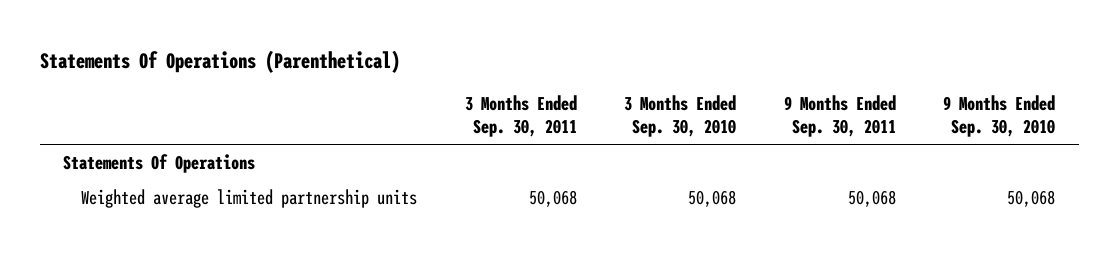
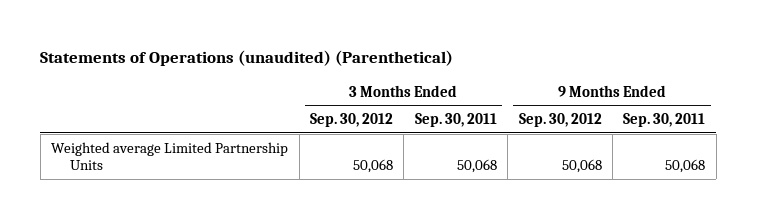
[39,50,400,74] Statements Of Operations (Parenthetical) -> [40,50,454,67] Statements of Operations (unaudited) (Parenthetical)
[624,95,737,138] 3 Months Ended Sep. 30, 2010 -> none
[943,95,1056,138] 9 Months Ended Sep. 30, 2010 -> none
none -> [310,113,394,128] Sep. 30, 2012
none -> [518,113,602,128] Sep. 30, 2012
[63,153,256,173] Statements Of Operations -> none
[81,188,418,208] Weighted average limited partnership units -> [51,141,289,171] Weighted average Limited Partnership Units

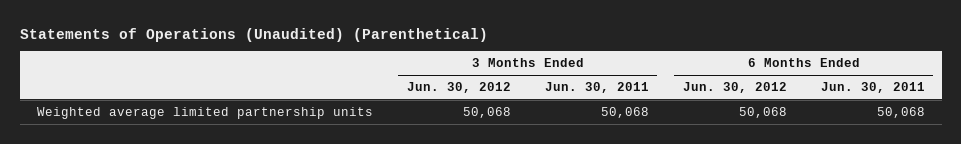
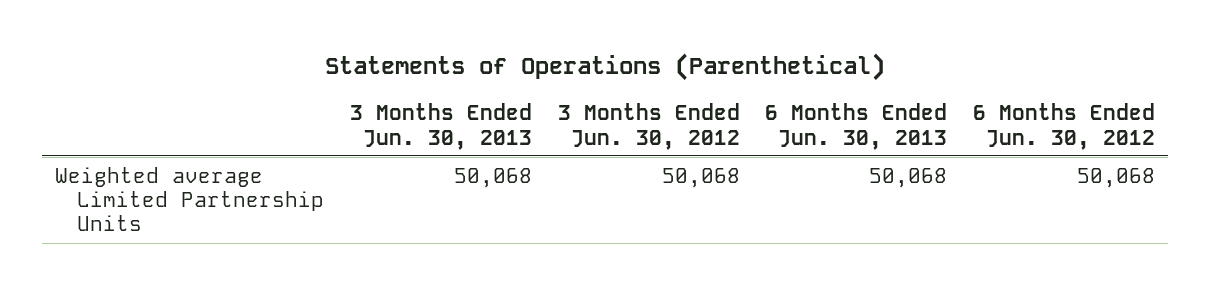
[19,27,488,42] Statements of Operations (Unaudited) (Parenthetical) -> [324,52,885,81] Statements of Operations (Parenthetical)
[544,82,649,94] Jun. 30, 2011 -> none
[820,82,925,94] Jun. 30, 2011 -> none
none -> [350,103,533,150] 3 Months Ended Jun. 30, 2013
none -> [765,103,948,150] 6 Months Ended Jun. 30, 2013
[36,106,373,119] Weighted average limited partnership units -> [54,166,325,232] Weighted average Limited Partnership Units

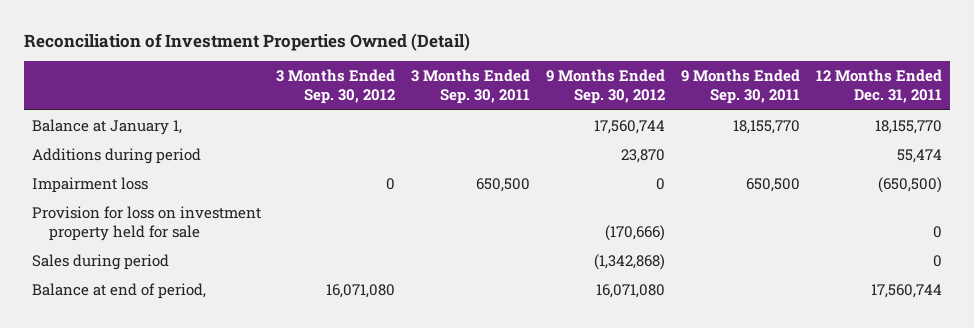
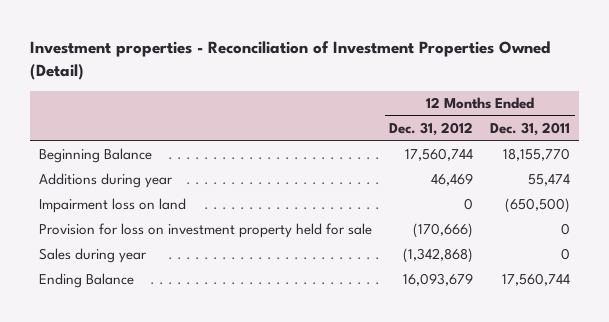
[23,32,470,51] Reconciliation of Investment Properties Owned (Detail) -> [29,41,550,81] Investment properties - Reconciliation of Investment Properties Owned (Detail)
[276,69,396,105] 3 Months Ended Sep. 30, 2012 -> none
[411,69,531,105] 3 Months Ended Sep. 30, 2011 -> none
[546,69,666,105] 9 Months Ended Sep. 30, 2012 -> none
[681,69,801,105] 9 Months Ended Sep. 30, 2011 -> none
none -> [389,122,474,137] Dec. 31, 2012
[31,118,182,135] Balance at January 1, -> [38,148,152,164] Beginning Balance
[31,147,201,164] Additions during period -> [38,173,173,189] Additions during year
[31,176,148,193] Impairment loss -> [38,198,186,214] Impairment loss on land
[31,253,169,270] Sales during period -> [38,248,147,264] Sales during year
[31,282,206,299] Balance at end of period, -> [38,273,134,289] Ending Balance

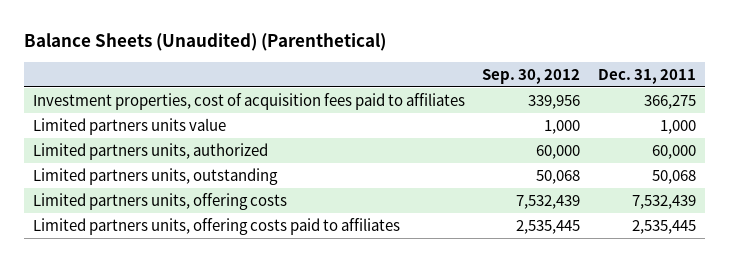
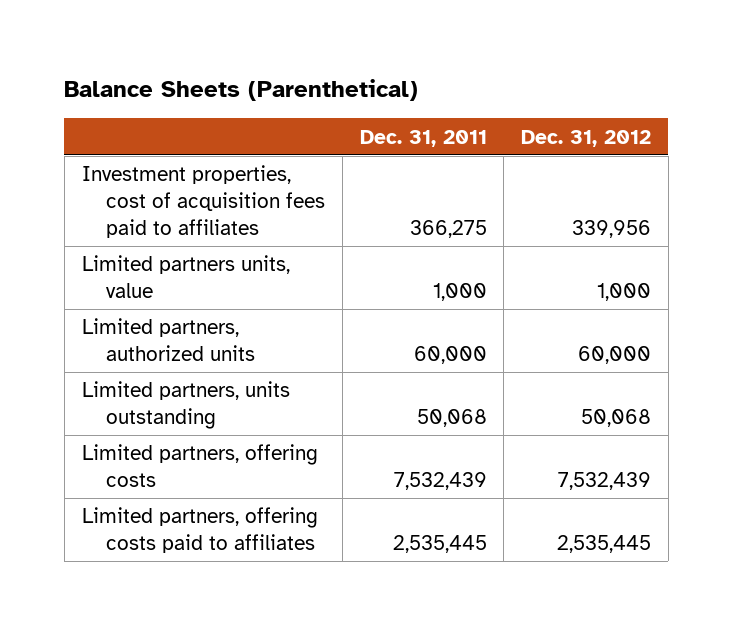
[23,33,386,52] Balance Sheets (Unaudited) (Parenthetical) -> [64,79,419,102] Balance Sheets (Parenthetical)
[482,68,581,84] Sep. 30, 2012 -> none
none -> [521,129,652,147] Dec. 31, 2012
[32,117,226,135] Limited partners units value -> [81,255,290,299] Limited partners units, value
[32,142,268,160] Limited partners units, authorized -> [81,318,256,362] Limited partners, authorized units
[32,167,278,185] Limited partners units, outstanding -> [81,381,290,430] Limited partners, units outstanding
[32,192,287,210] Limited partners units, offering costs -> [81,444,318,488] Limited partners, offering costs
[32,217,400,235] Limited partners units, offering costs paid to affiliates -> [81,507,318,554] Limited partners, offering costs paid to affiliates

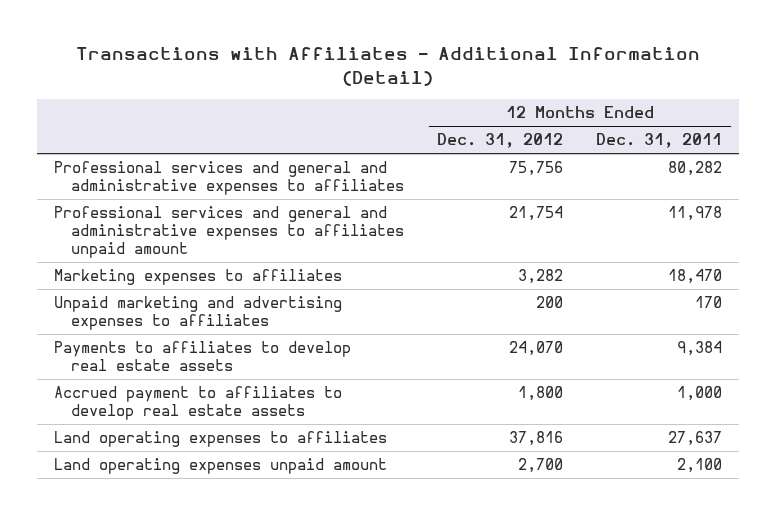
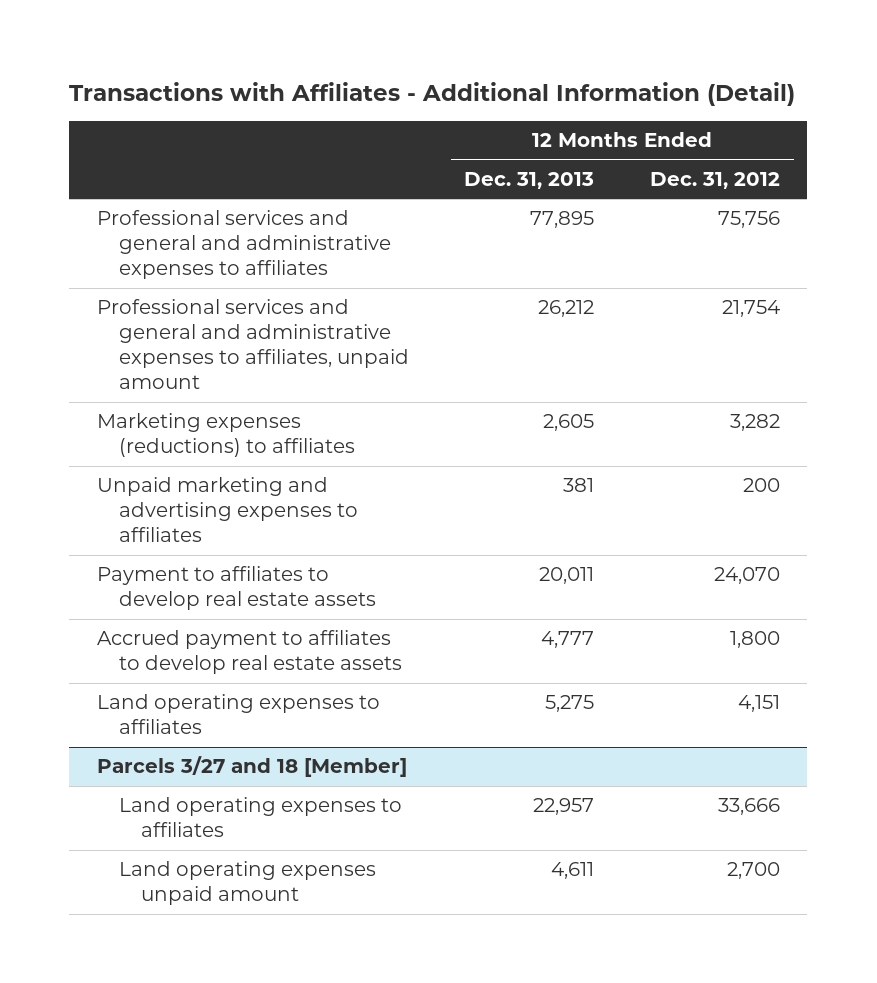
[596,133,723,149] Dec. 31, 2011 -> none
none -> [464,172,595,190] Dec. 31, 2013
[53,206,404,259] Professional services and general and administrative expenses to affiliates unpaid amount -> [96,299,410,390] Professional services and general and administrative expenses to affiliates, unpaid amount
[53,269,342,286] Marketing expenses to affiliates -> [96,413,356,458] Marketing expenses (reductions) to affiliates
[53,341,351,372] Payments to affiliates to develop real estate assets -> [96,566,377,611] Payment to affiliates to develop real estate assets
[509,431,564,447] 37,816 -> [737,695,780,713] 4,151
none -> [96,756,407,778] Parcels 3/27 and 18 [Member]
none -> [119,797,403,838] Land operating expenses to affiliates

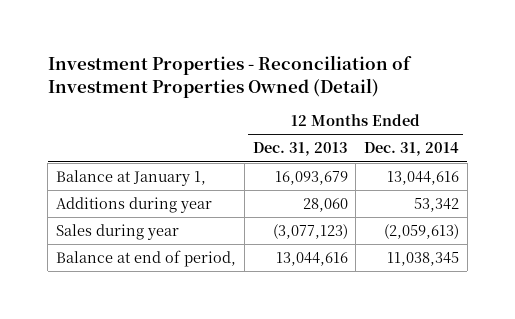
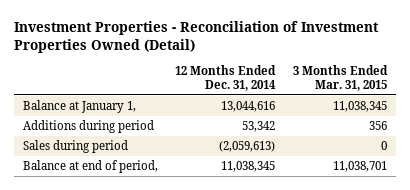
[252,142,348,157] Dec. 31, 2013 -> none
none -> [293,65,389,91] 3 Months Ended Mar. 31, 2015
[55,196,212,213] Additions during year -> [22,119,154,133] Additions during period
[55,223,179,240] Sales during year -> [22,139,128,153] Sales during period

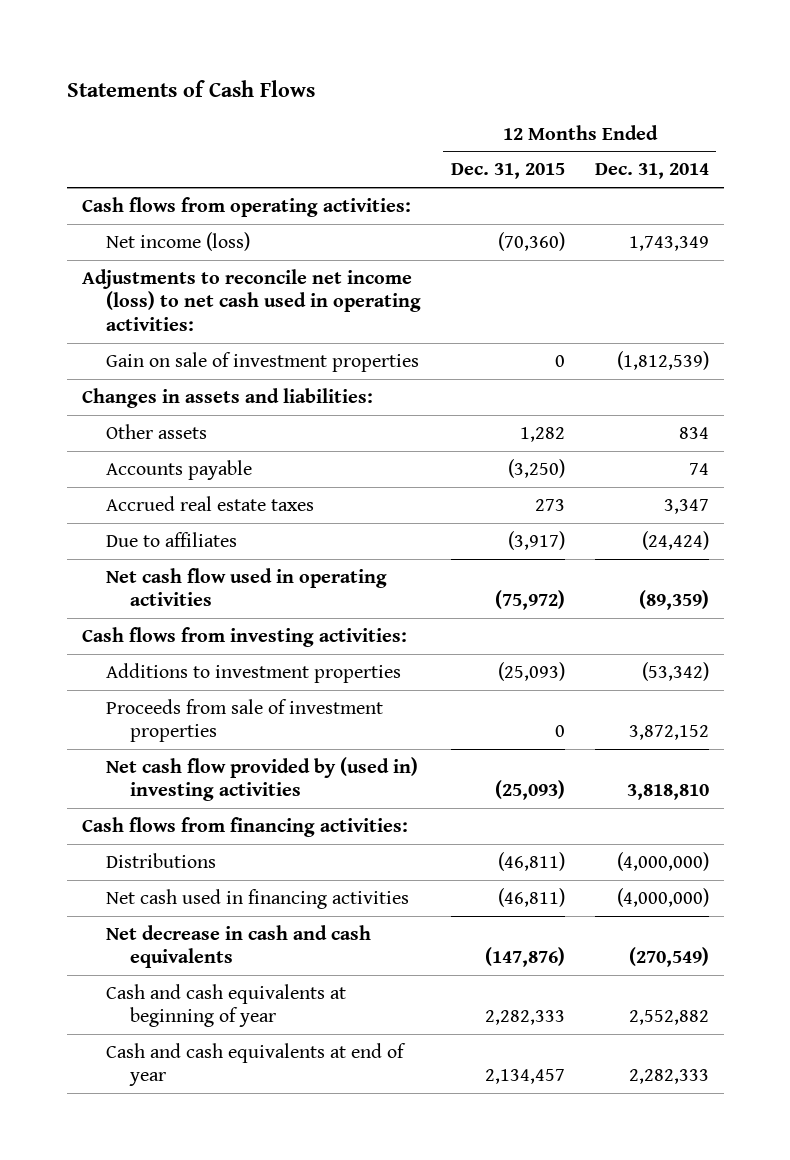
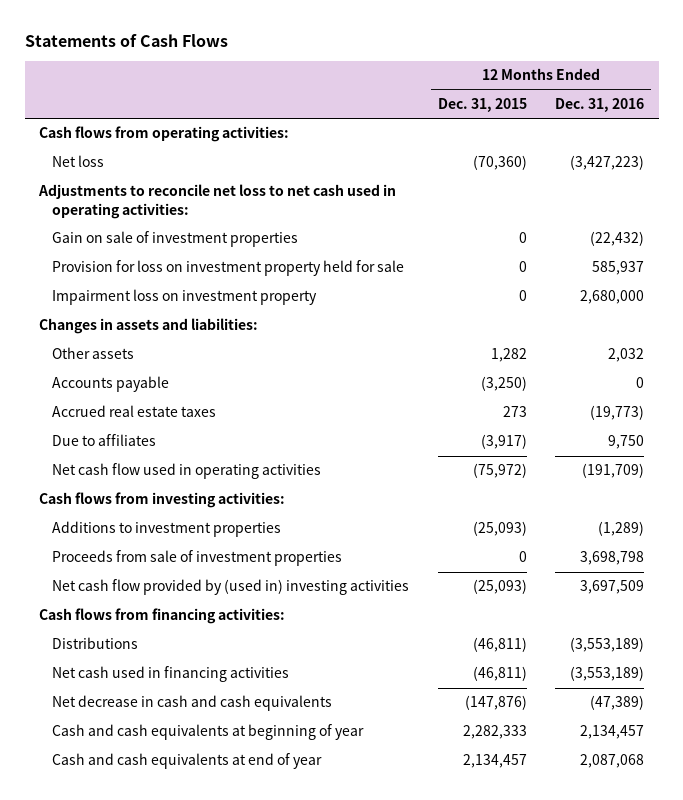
[594,163,709,180] Dec. 31, 2014 -> none
none -> [555,97,645,112] Dec. 31, 2016
[105,231,250,251] Net income (loss) -> [52,155,105,168] Net loss
[81,268,421,331] Adjustments to reconcile net income (loss) to net cash used in operating activities: -> [38,184,397,219] Adjustments to reconcile net loss to net cash used in operating activities:
none -> [52,260,405,277] Provision for loss on investment property held for sale
none -> [52,289,318,306] Impairment loss on investment property

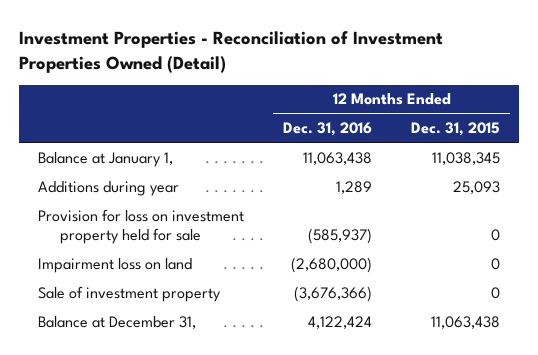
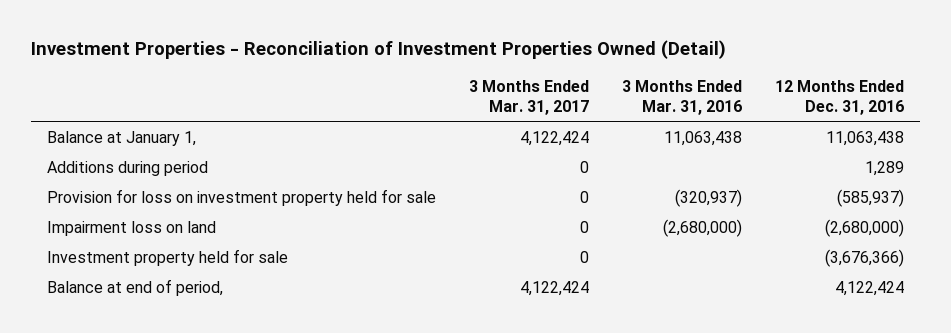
[410,121,500,136] Dec. 31, 2015 -> none
none -> [468,80,589,115] 3 Months Ended Mar. 31, 2017
none -> [621,80,742,115] 3 Months Ended Mar. 31, 2016
[38,180,180,196] Additions during year -> [47,160,209,176] Additions during period
[38,285,222,302] Sale of investment property -> [47,248,289,266] Investment property held for sale
[38,315,197,329] Balance at December 31, -> [47,278,224,296] Balance at end of period,

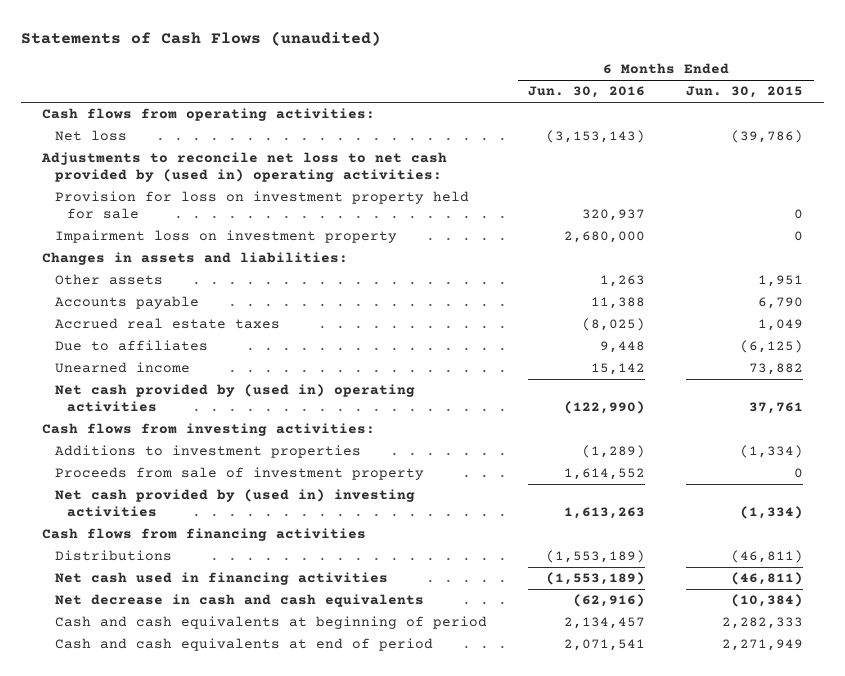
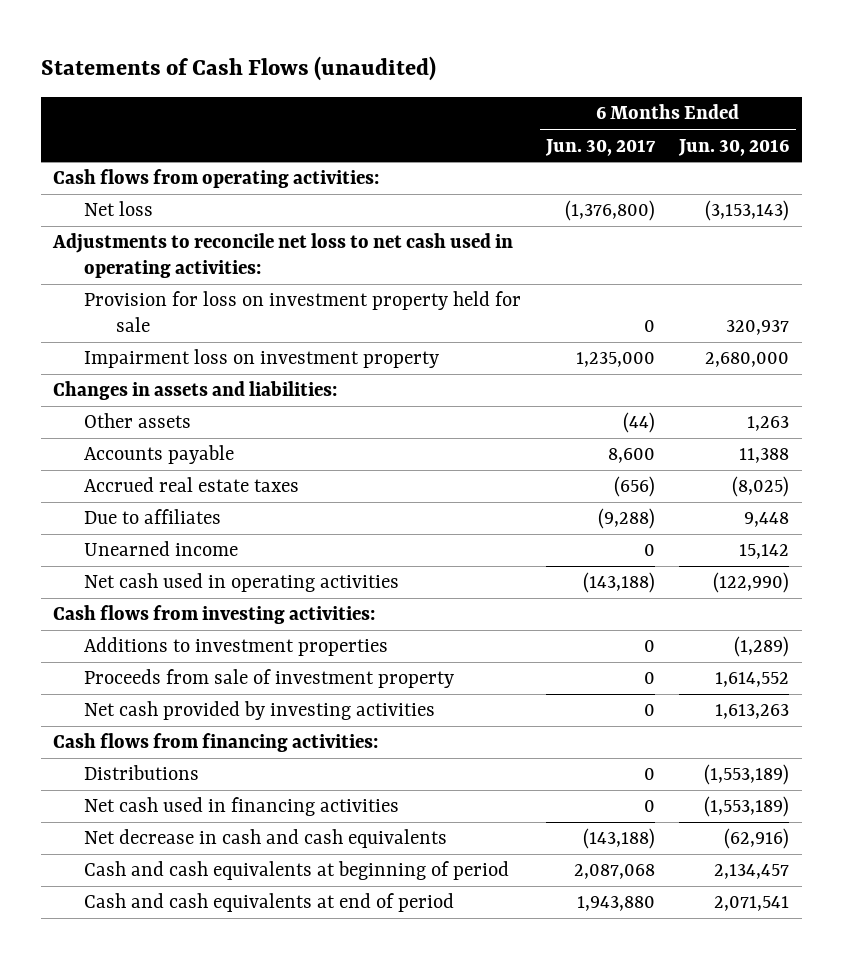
[686,86,804,99] Jun. 30, 2015 -> none
none -> [544,138,656,156] Jun. 30, 2017
[40,152,447,182] Adjustments to reconcile net loss to net cash provided by (used in) operating activities: -> [51,233,513,279] Adjustments to reconcile net loss to net cash used in operating activities:
[54,384,415,412] Net cash provided by (used in) operating activities -> [84,573,400,593] Net cash used in operating activities
[54,489,415,517] Net cash provided by (used in) investing activities -> [84,701,436,721] Net cash provided by investing activities
[41,528,366,542] Cash flows from financing activities -> [52,733,378,753] Cash flows from financing activities:

